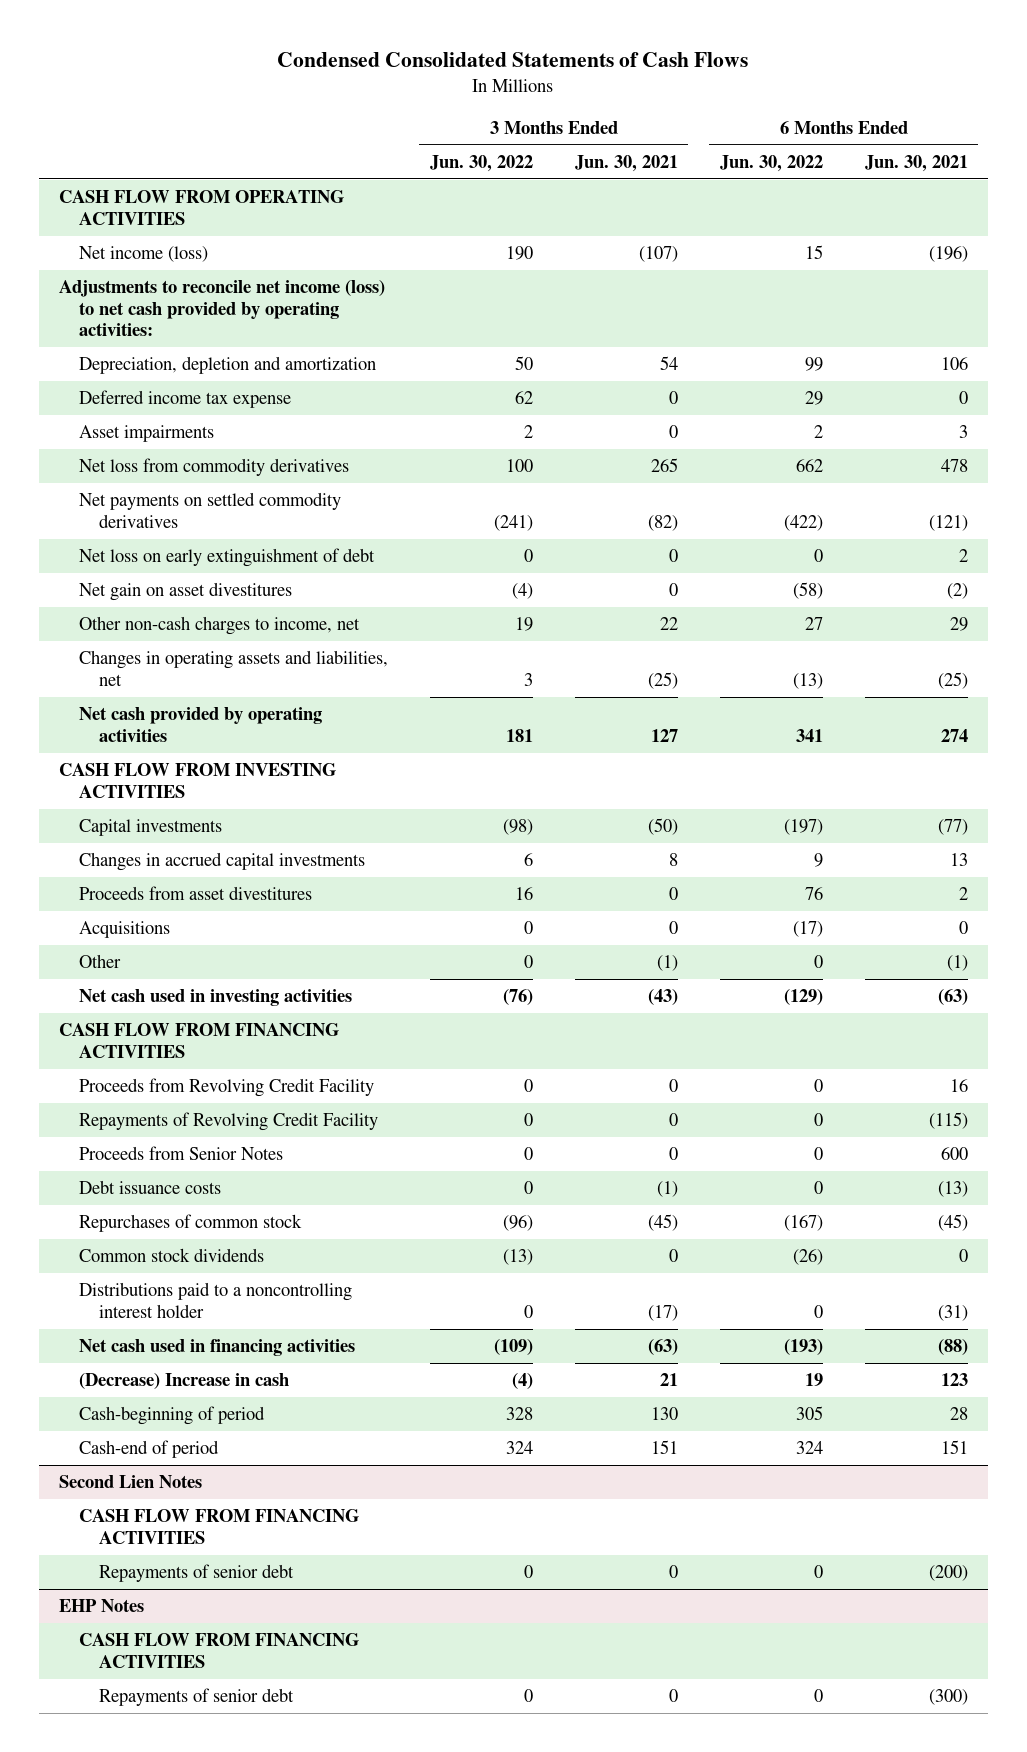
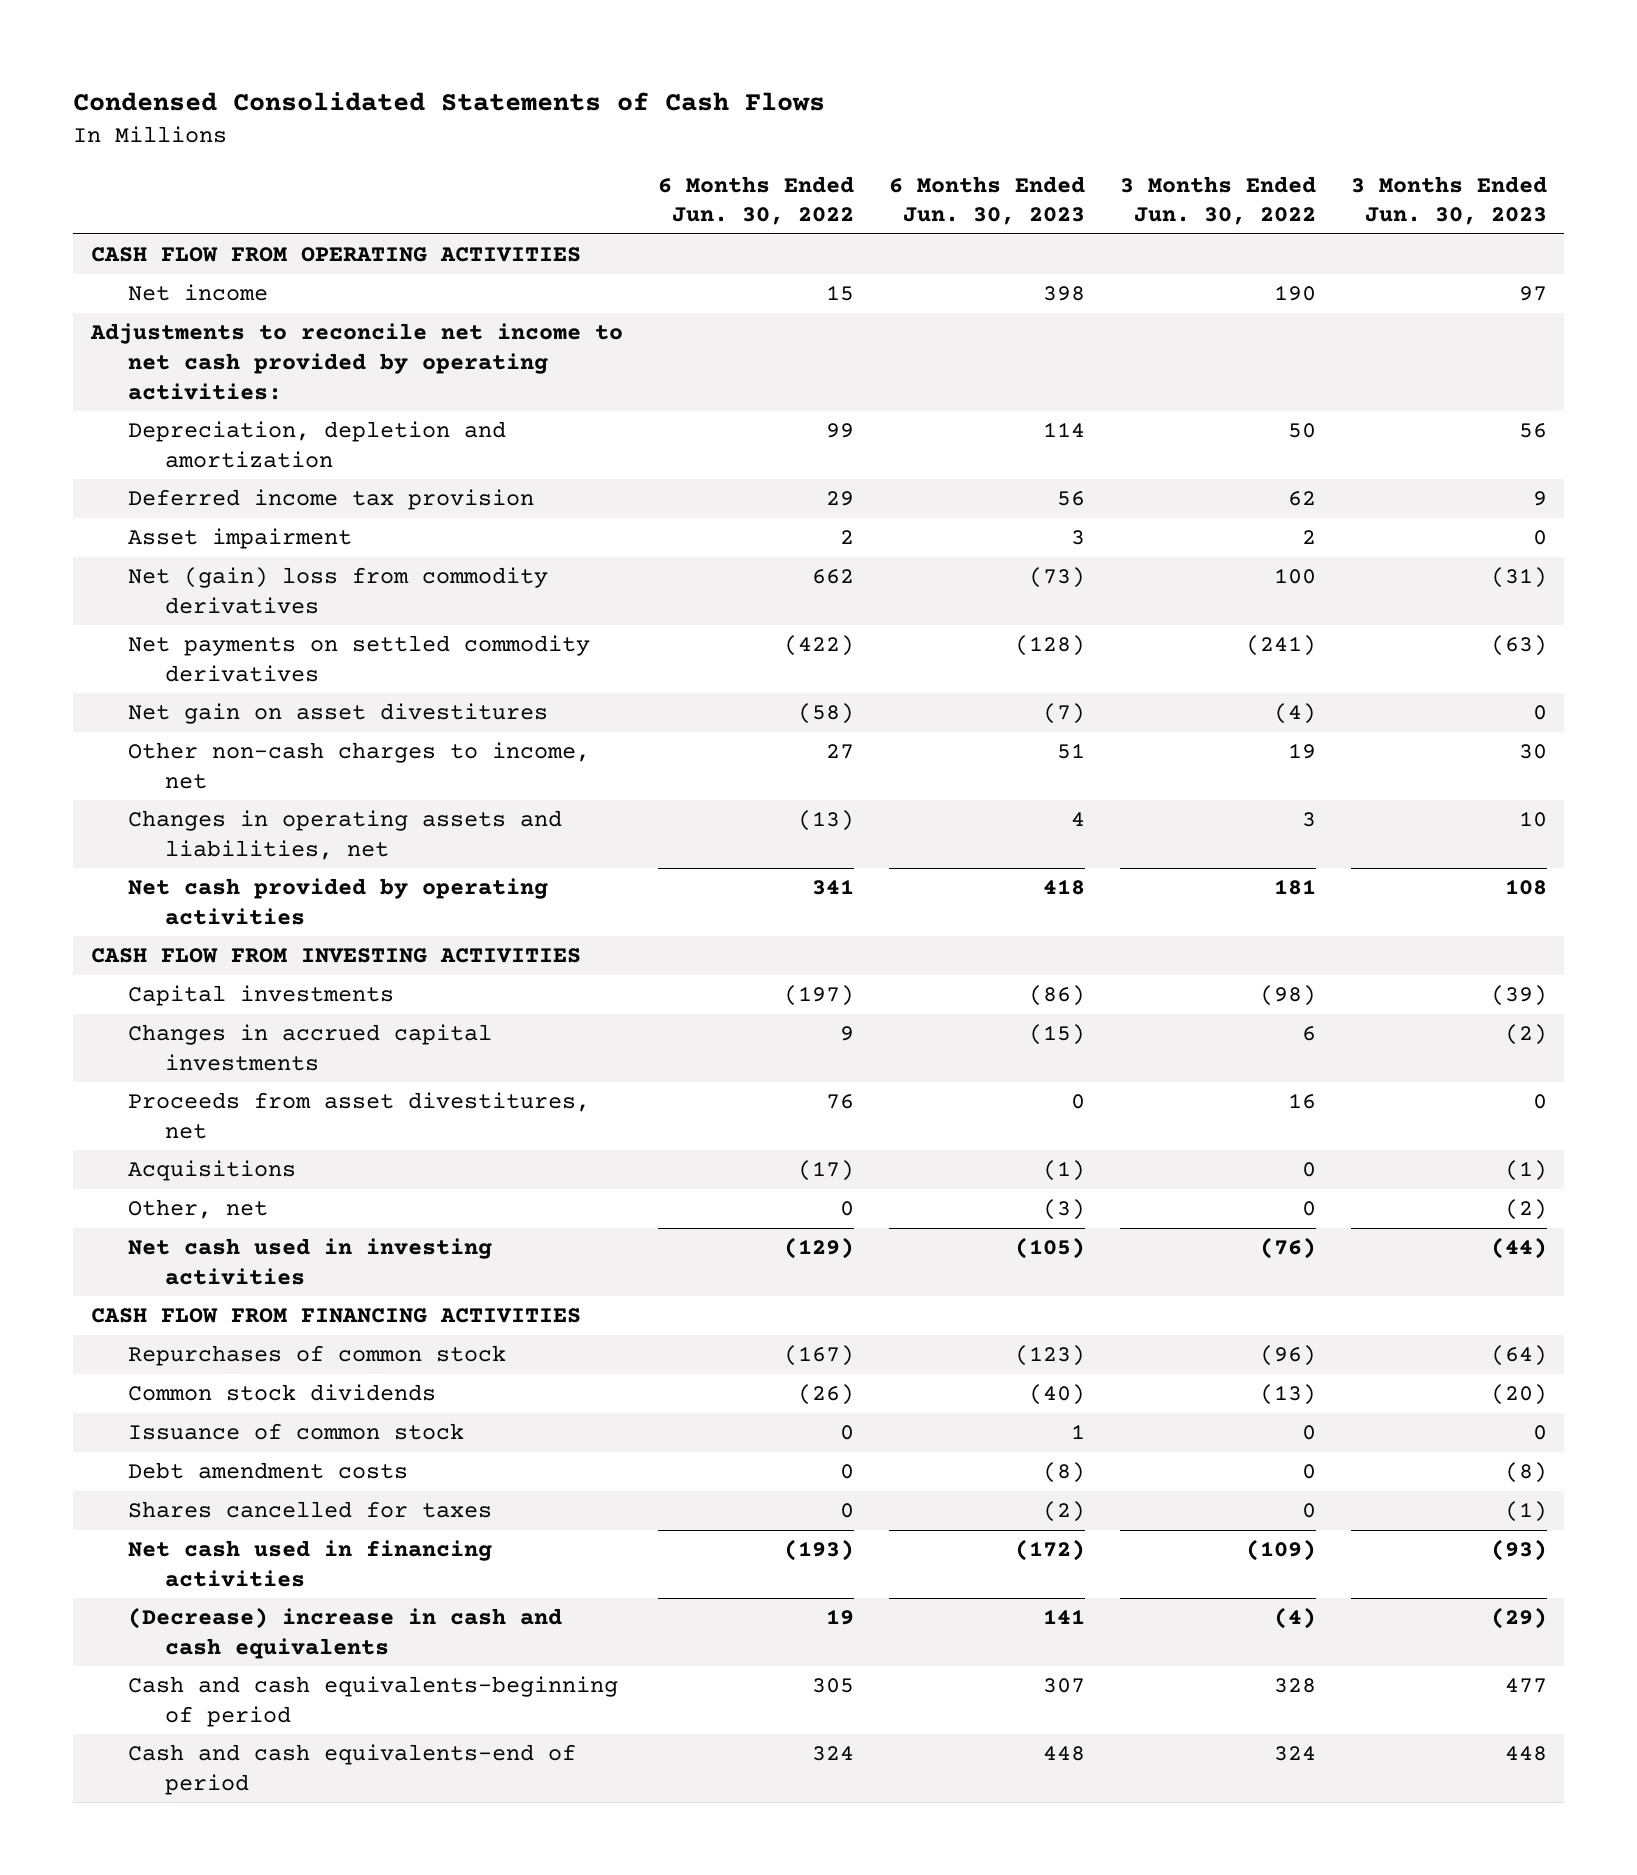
[574,154,678,172] Jun. 30, 2021 -> none
[864,154,968,172] Jun. 30, 2021 -> none
none -> [888,175,1085,226] 6 Months Ended Jun. 30, 2023
none -> [1350,175,1547,226] 3 Months Ended Jun. 30, 2023
[79,246,209,263] Net income (loss) -> [127,284,268,302] Net income
[59,280,386,337] Adjustments to reconcile net income (loss) to net cash provided by operating activities: -> [89,323,623,400] Adjustments to reconcile net income to net cash provided by operating activities:
[79,390,292,409] Deferred income tax expense -> [127,489,534,511] Deferred income tax provision
[79,425,215,443] Asset impairments -> [127,528,352,550] Asset impairment
[79,458,350,477] Net loss from commodity derivatives -> [127,567,548,614] Net (gain) loss from commodity derivatives
[79,548,376,568] Net loss on early extinguishment of debt -> none
[79,886,313,901] Proceeds from asset divestitures -> [127,1092,590,1139] Proceeds from asset divestitures, net
[79,954,122,969] Other -> [127,1199,268,1220] Other, net
[79,1078,375,1098] Proceeds from Revolving Credit Facility -> none
[79,1112,379,1132] Repayments of Revolving Credit Facility -> none
[79,1146,284,1161] Proceeds from Senior Notes -> none
[79,1180,222,1195] Debt issuance costs -> none
[79,1282,353,1318] Distributions paid to a noncontrolling interest holder -> none
none -> [127,1423,464,1441] Issuance of common stock
none -> [127,1462,408,1480] Debt amendment costs
none -> [127,1501,492,1519] Shares cancelled for taxes
[59,1475,203,1489] Second Lien Notes -> none
[79,1509,360,1544] CASH FLOW FROM FINANCING ACTIVITIES -> none
[98,1564,294,1583] Repayments of senior debt -> none
[59,1599,145,1613] EHP Notes -> none
[79,1633,360,1668] CASH FLOW FROM FINANCING ACTIVITIES -> none
[98,1688,294,1707] Repayments of senior debt -> none
[79,1373,290,1390] (Decrease) Increase in cash -> [127,1607,562,1659] (Decrease) increase in cash and cash equivalents
[79,1406,266,1426] Cash-beginning of period -> [127,1676,618,1727] Cash and cash equivalents-beginning of period
[79,1440,220,1459] Cash-end of period -> [127,1744,576,1795] Cash and cash equivalents-end of period

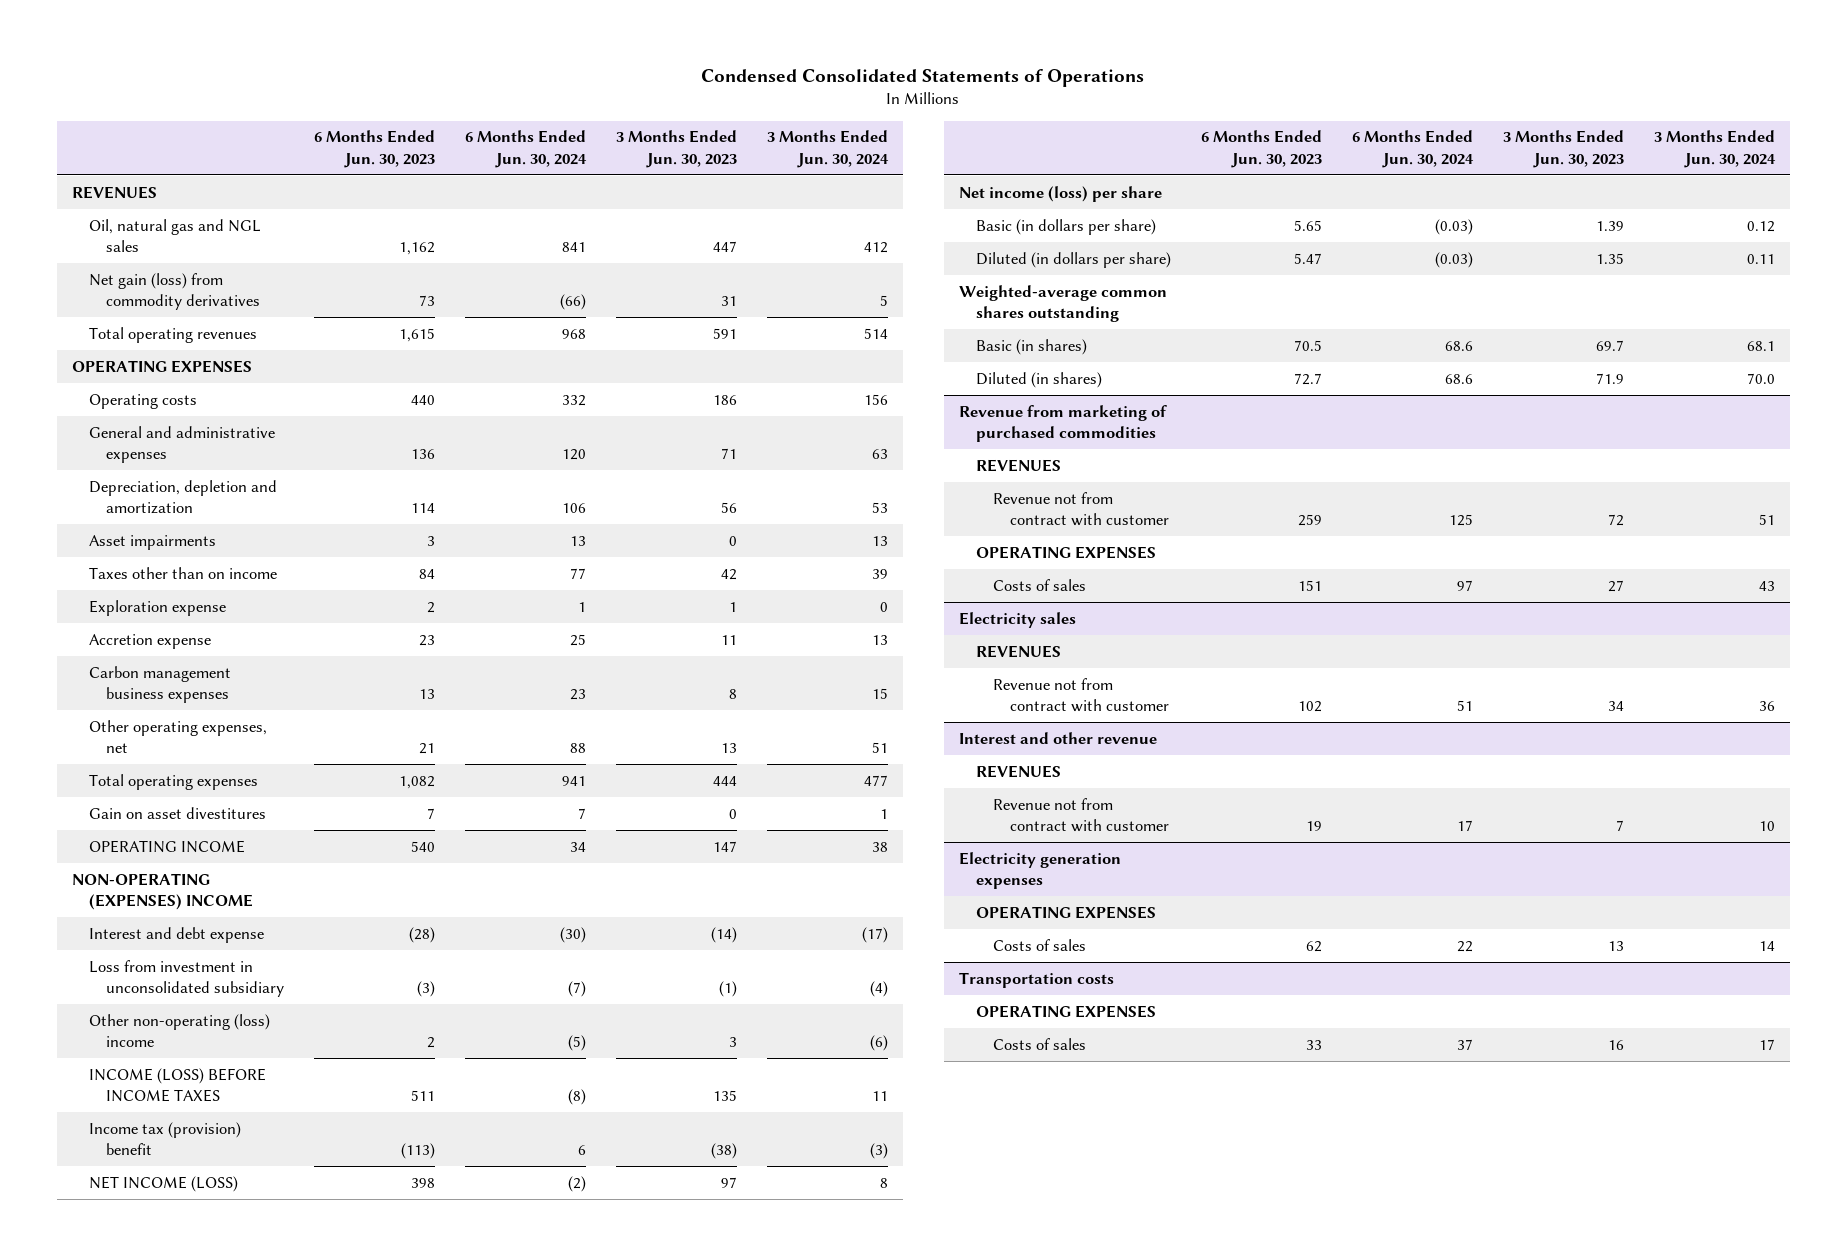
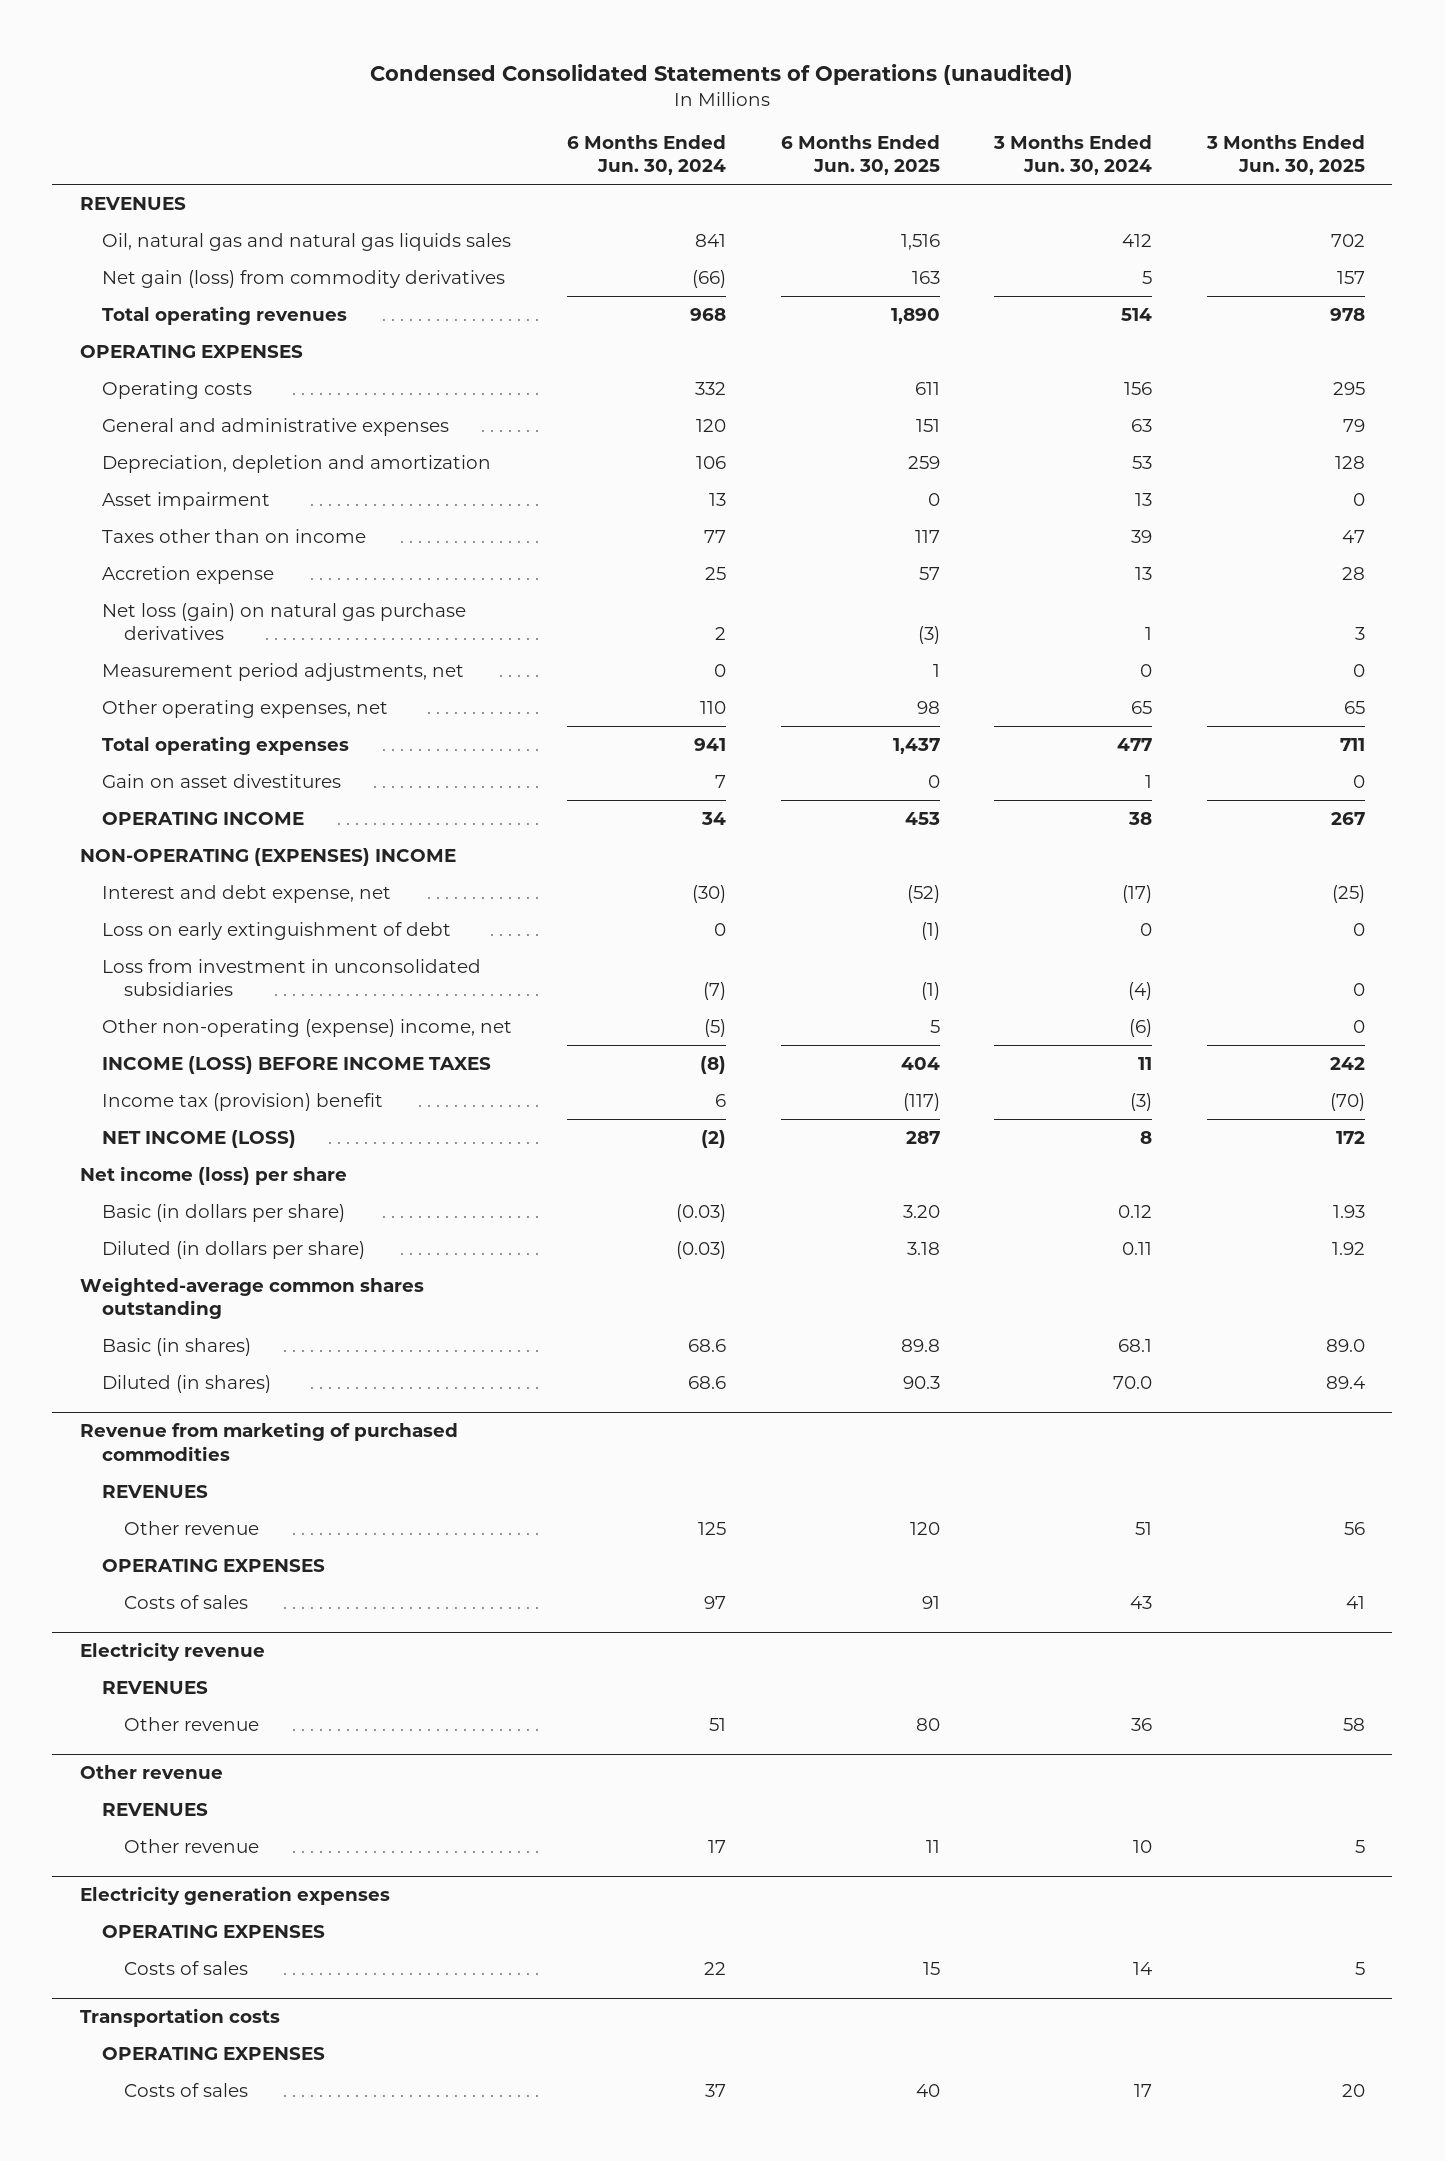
[701,69,1145,88] Condensed Consolidated Statements of Operations -> [370,63,1074,85] Condensed Consolidated Statements of Operations (unaudited)
[313,130,435,168] 6 Months Ended Jun. 30, 2023 -> none
[615,130,737,168] 3 Months Ended Jun. 30, 2023 -> none
none -> [780,134,940,176] 6 Months Ended Jun. 30, 2025
none -> [1206,134,1366,176] 3 Months Ended Jun. 30, 2025
[88,218,261,252] Oil, natural gas and NGL sales -> [101,232,511,251] Oil, natural gas and natural gas liquids sales
[88,534,216,550] Asset impairments -> [101,491,270,510] Asset impairment
[88,599,226,616] Exploration expense -> none
[88,665,231,703] Carbon management business expenses -> none
none -> [101,602,466,641] Net loss (gain) on natural gas purchase derivatives
none -> [101,662,464,681] Measurement period adjustments, net
[569,742,586,753] 88 -> [699,700,726,714] 110
[871,741,888,753] 51 -> [1131,700,1153,714] 65
[88,926,264,943] Interest and debt expense -> [101,884,391,903] Interest and debt expense, net
none -> [101,921,451,940] Loss on early extinguishment of debt
[88,959,284,997] Loss from investment in unconsolidated subsidiary -> [101,958,481,997] Loss from investment in unconsolidated subsidiaries
[88,1013,270,1047] Other non-operating (loss) income -> [101,1018,512,1037] Other non-operating (expense) income, net
[992,491,1169,526] Revenue not from contract with customer -> [124,1520,260,1535] Other revenue
[958,611,1076,628] Electricity sales -> [79,1642,265,1662] Electricity revenue
[992,677,1169,712] Revenue not from contract with customer -> [124,1716,260,1731] Other revenue
[958,731,1157,744] Interest and other revenue -> [79,1765,223,1780] Other revenue
[992,797,1169,832] Revenue not from contract with customer -> [124,1838,260,1853] Other revenue

